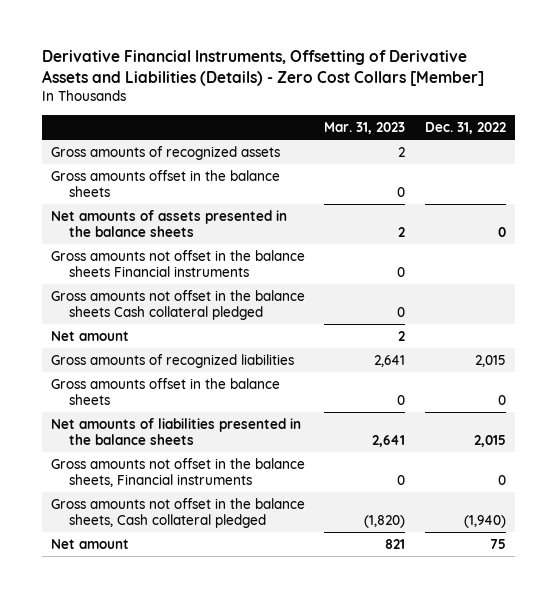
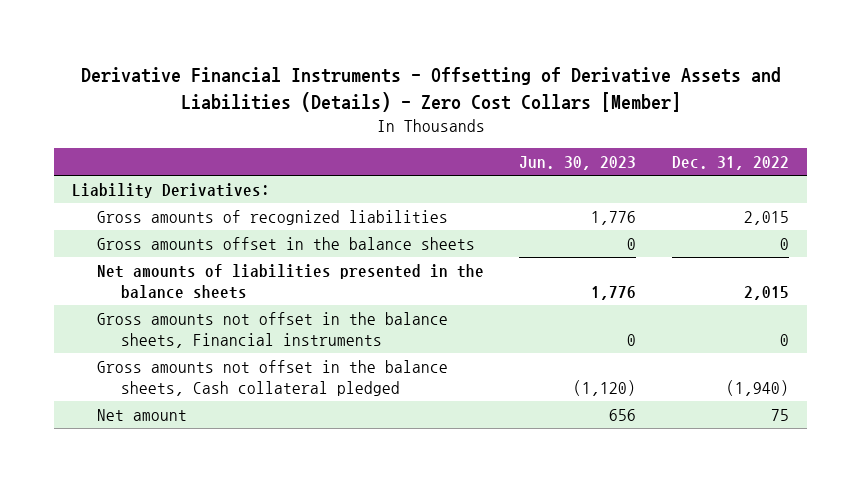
[41,50,484,87] Derivative Financial Instruments, Offsetting of Derivative Assets and Liabilities (Details) - Zero Cost Collars [Member] -> [80,66,781,112] Derivative Financial Instruments - Offsetting of Derivative Assets and Liabilities (Details) - Zero Cost Collars [Member]
[324,121,406,134] Mar. 31, 2023 -> none
none -> [519,156,637,171] Jun. 30, 2023
[51,145,281,160] Gross amounts of recognized assets -> none
[51,169,281,198] Gross amounts offset in the balance sheets -> none
[51,209,288,238] Net amounts of assets presented in the balance sheets -> none
[51,249,306,278] Gross amounts not offset in the balance sheets Financial instruments -> none
[51,289,306,321] Gross amounts not offset in the balance sheets Cash collateral pledged -> none
[51,330,130,341] Net amount -> none
none -> [72,183,271,199] Liability Derivatives:

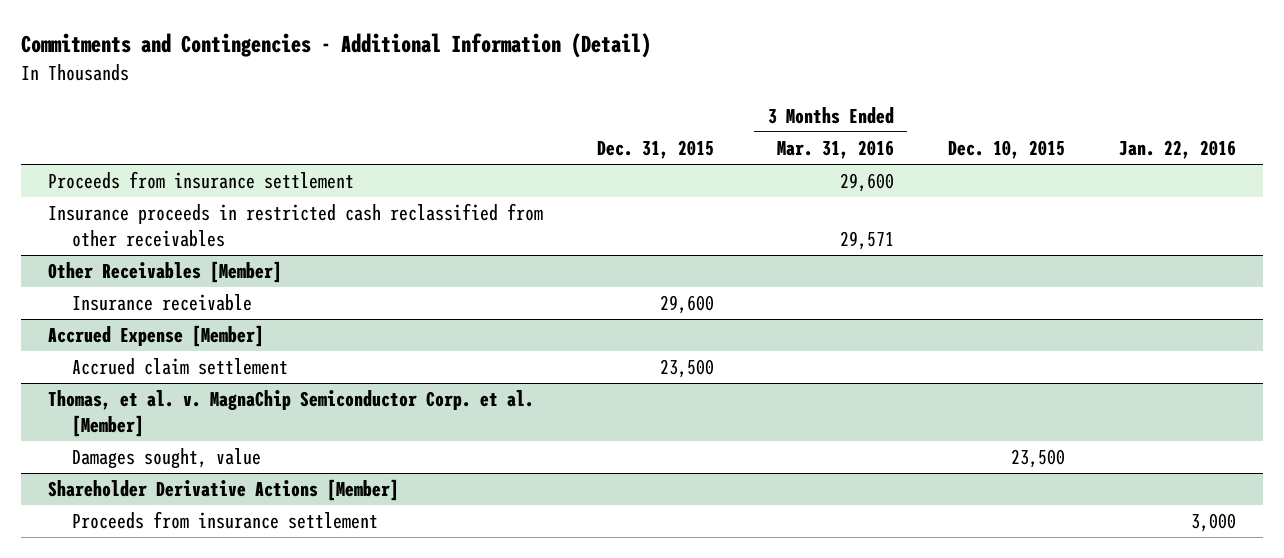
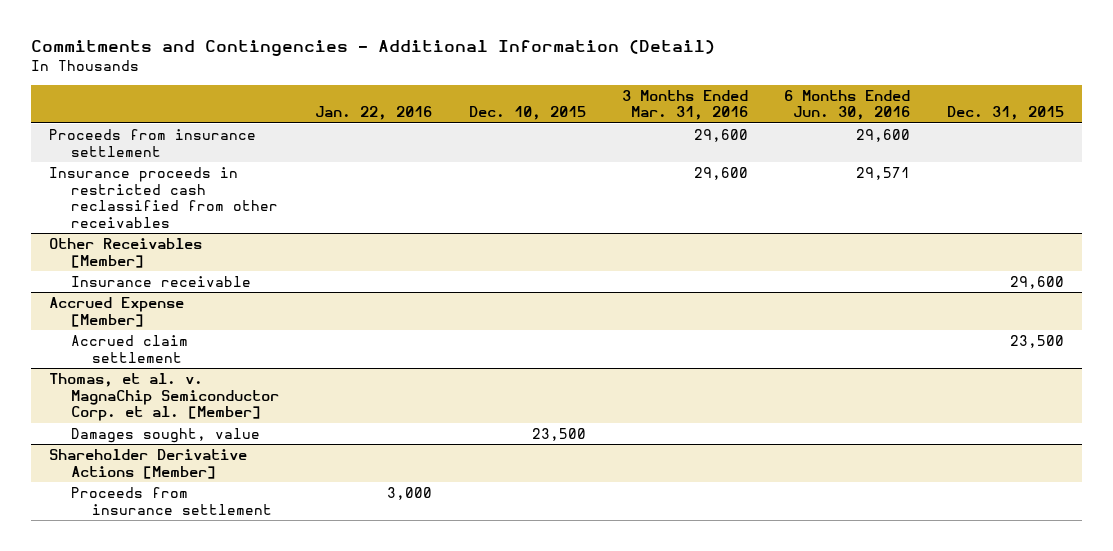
none -> [784,89,911,121] 6 Months Ended Jun. 30, 2016
[839,230,894,250] 29,571 -> [693,167,748,181] 29,600

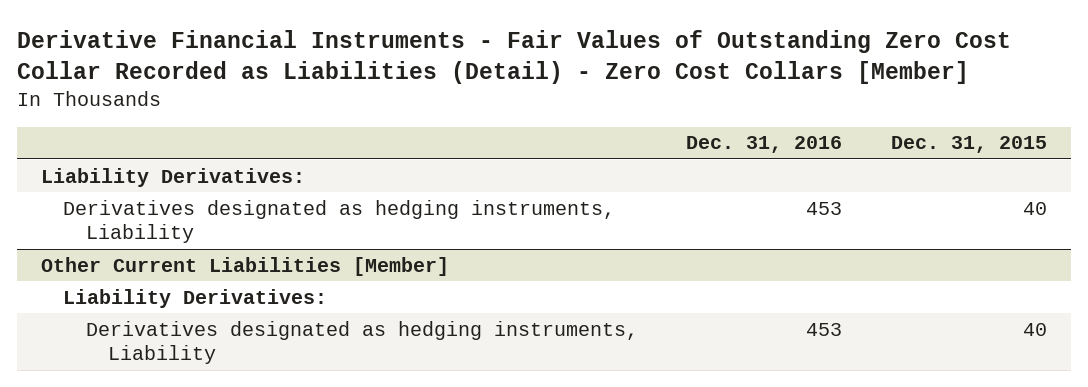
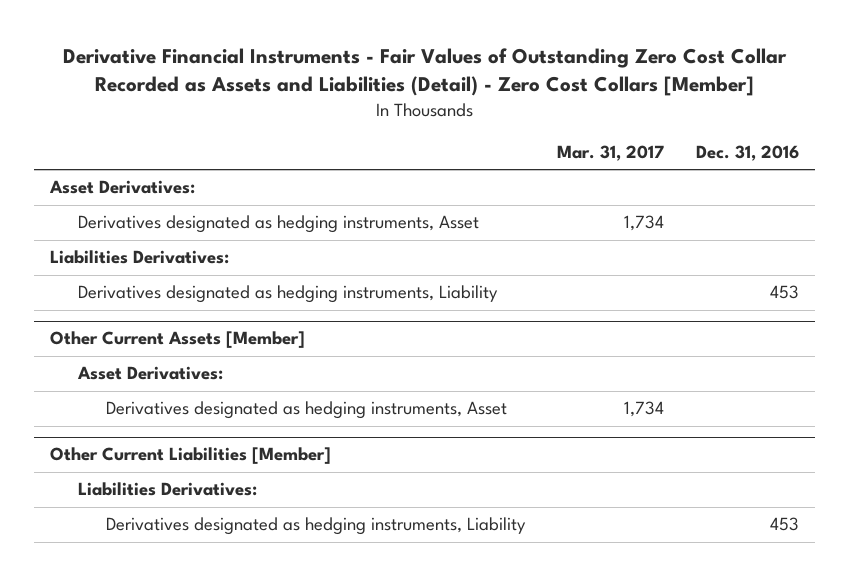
[16,30,1011,85] Derivative Financial Instruments - Fair Values of Outstanding Zero Cost Collar Recorded as Liabilities (Detail) - Zero Cost Collars [Member] -> [62,47,787,97] Derivative Financial Instruments - Fair Values of Outstanding Zero Cost Collar Recorded as Assets and Liabilities (Detail) - Zero Cost Collars [Member]
[891,136,1048,154] Dec. 31, 2015 -> none
none -> [557,144,665,161] Mar. 31, 2017
none -> [49,180,196,195] Asset Derivatives:
none -> [78,215,480,234] Derivatives designated as hedging instruments, Asset
[41,167,306,187] Liability Derivatives: -> [50,250,230,265] Liabilities Derivatives:
none -> [50,331,306,349] Other Current Assets [Member]
none -> [77,366,224,381] Asset Derivatives:
none -> [105,401,507,420] Derivatives designated as hedging instruments, Asset
[63,288,328,308] Liability Derivatives: -> [78,482,258,497] Liabilities Derivatives:

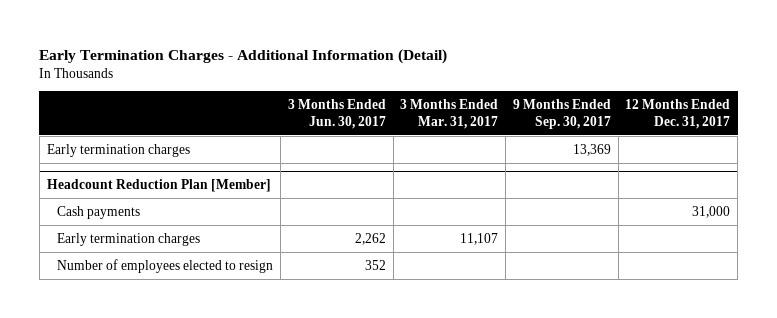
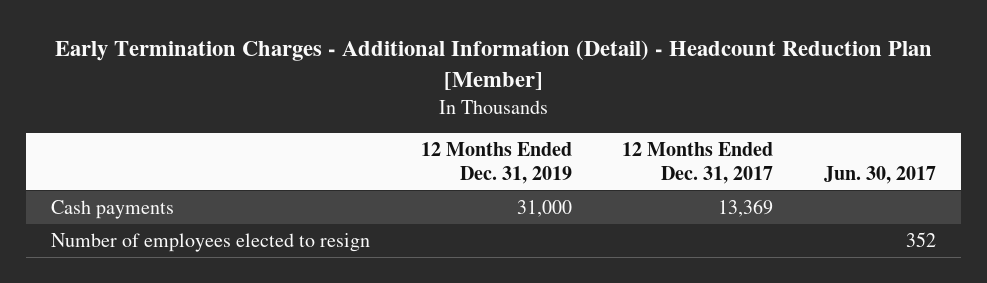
[39,49,448,65] Early Termination Charges - Additional Information (Detail) -> [54,40,932,90] Early Termination Charges - Additional Information (Detail) - Headcount Reduction Plan [Member]
[287,98,386,129] 3 Months Ended Jun. 30, 2017 -> none
[400,98,499,129] 3 Months Ended Mar. 31, 2017 -> none
[512,98,611,129] 9 Months Ended Sep. 30, 2017 -> none
none -> [420,142,572,184] 12 Months Ended Dec. 31, 2019
none -> [824,165,937,184] Jun. 30, 2017
[46,143,190,157] Early termination charges -> none
[46,178,271,192] Headcount Reduction Plan [Member] -> none
[57,205,141,219] Cash payments -> none
[57,232,201,246] Early termination charges -> none
[57,258,274,273] Number of employees elected to resign -> none
none -> [50,199,174,219] Cash payments
none -> [50,232,370,252] Number of employees elected to resign

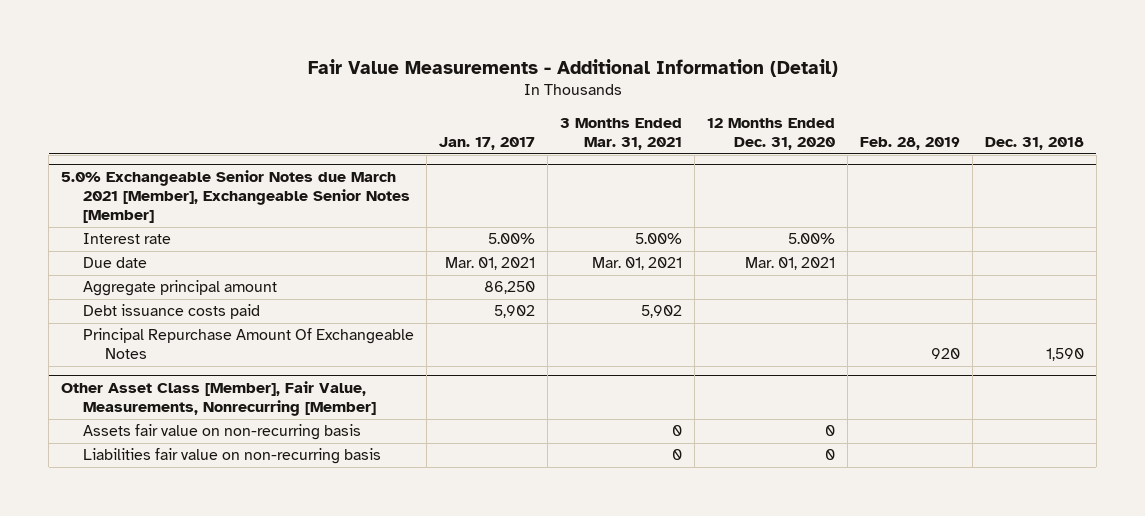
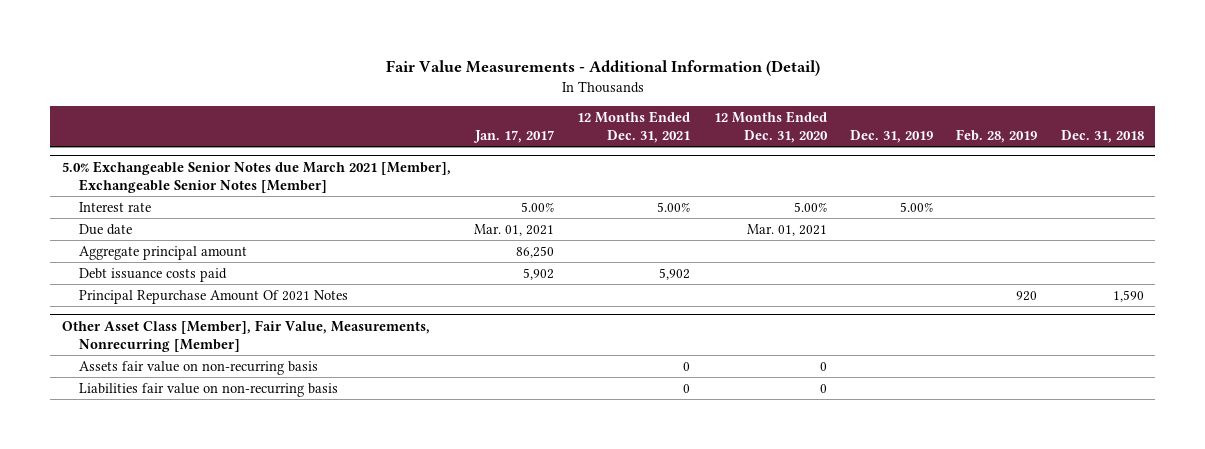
[559,118,682,151] 3 Months Ended Mar. 31, 2021 -> none
none -> [577,110,691,143] 12 Months Ended Dec. 31, 2021
none -> [850,129,934,143] Dec. 31, 2019
[82,328,414,360] Principal Repurchase Amount Of Exchangeable Notes -> [78,289,348,304] Principal Repurchase Amount Of 2021 Notes

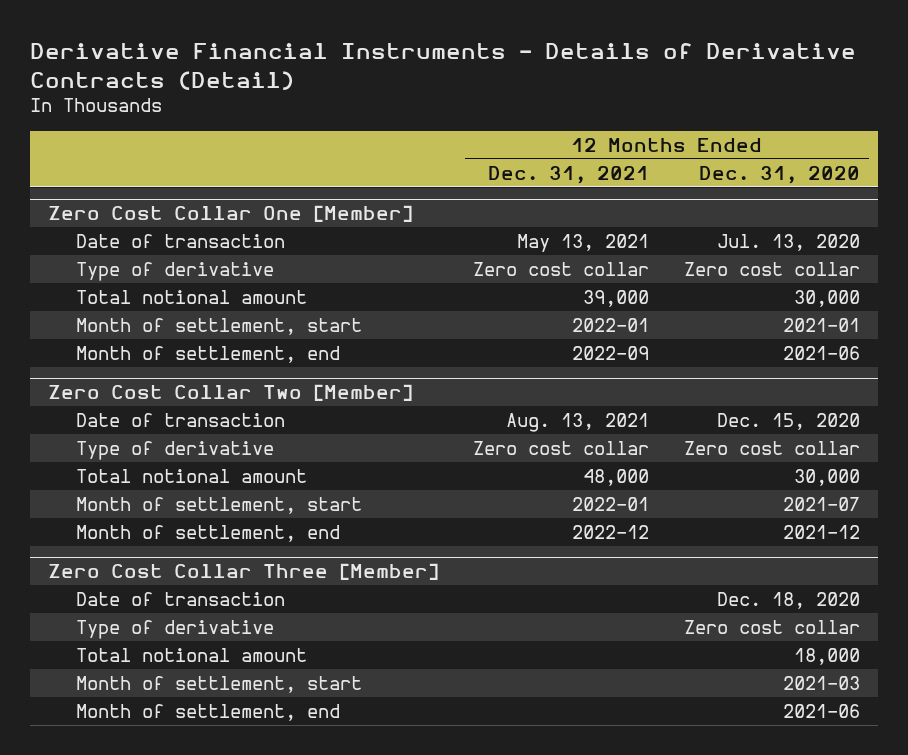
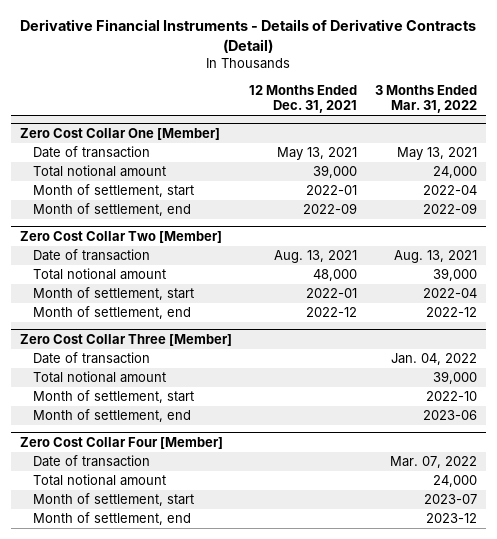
[699,165,861,184] Dec. 31, 2020 -> none
none -> [375,84,478,114] 3 Months Ended Mar. 31, 2022
[76,261,275,281] Type of derivative -> none
[76,440,275,460] Type of derivative -> none
[76,619,275,639] Type of derivative -> none
none -> [19,436,223,449] Zero Cost Collar Four [Member]
none -> [32,455,150,468] Date of transaction
none -> [32,474,166,487] Total notional amount
none -> [32,493,194,507] Month of settlement, start
none -> [32,512,191,526] Month of settlement, end

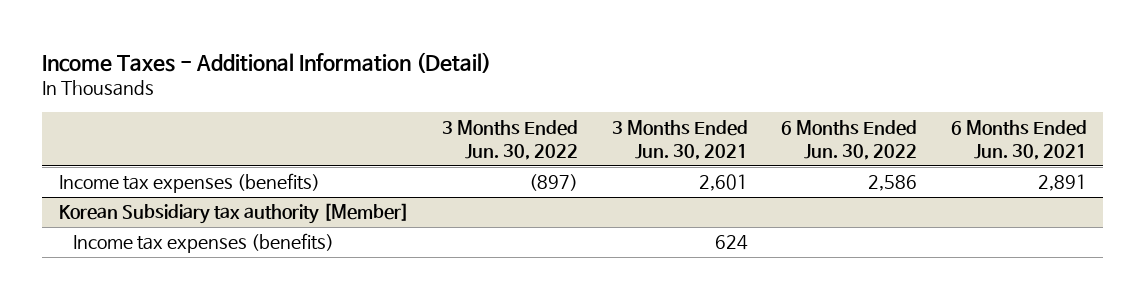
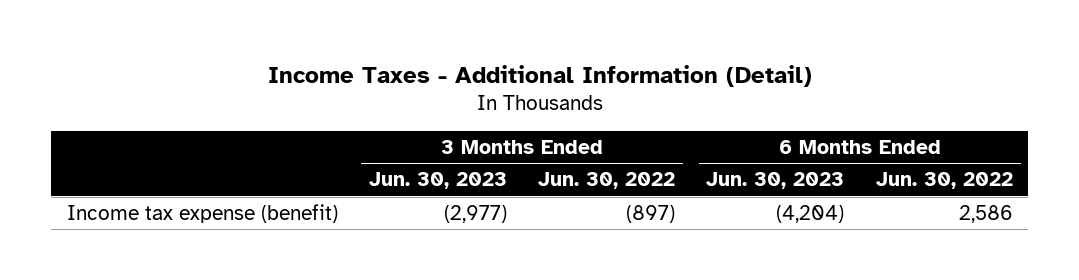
[611,119,748,161] 3 Months Ended Jun. 30, 2021 -> none
[950,119,1087,161] 6 Months Ended Jun. 30, 2021 -> none
none -> [368,172,507,190] Jun. 30, 2023
none -> [706,172,845,190] Jun. 30, 2023
[58,203,409,225] Korean Subsidiary tax authority [Member] -> none
[73,233,335,254] Income tax expenses (benefits) -> none
[58,173,320,194] Income tax expenses (benefits) -> [66,204,338,224] Income tax expense (benefit)

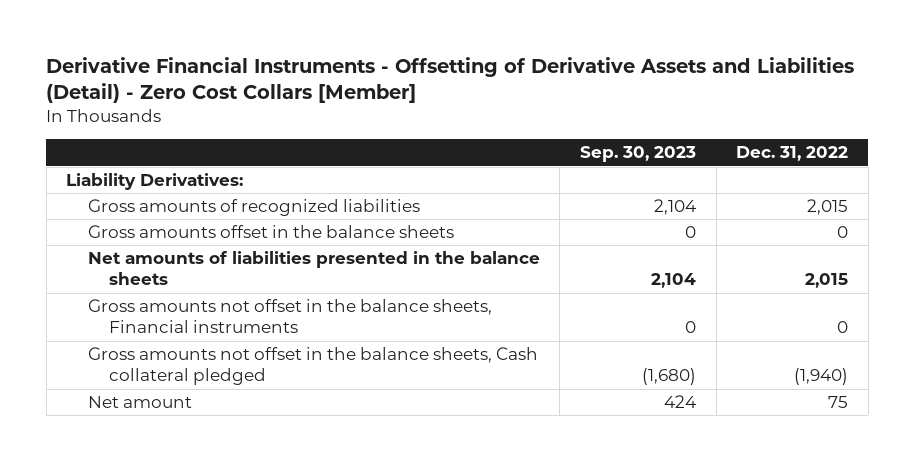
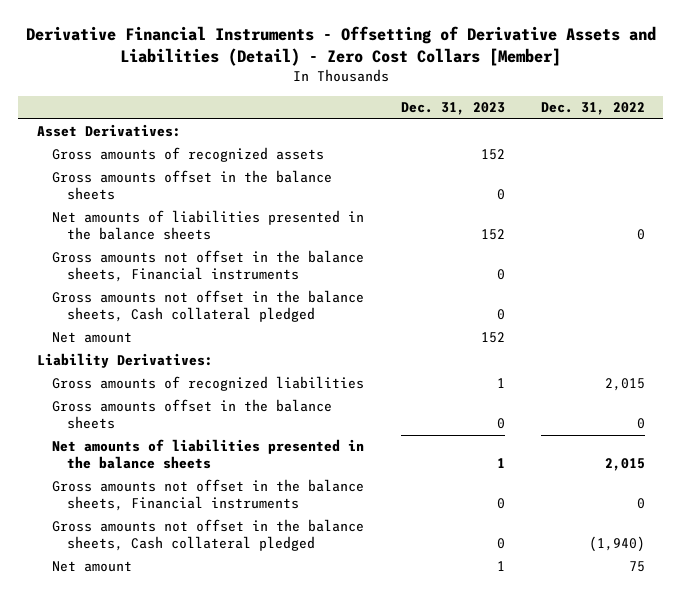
[580,146,697,163] Sep. 30, 2023 -> none
none -> [400,102,505,116] Dec. 31, 2023
none -> [36,124,181,138] Asset Derivatives:
none -> [51,147,324,163] Gross amounts of recognized assets
none -> [51,170,332,201] Gross amounts offset in the balance sheets
none -> [51,210,364,241] Net amounts of liabilities presented in the balance sheets
none -> [51,250,364,283] Gross amounts not offset in the balance sheets, Financial instruments
none -> [51,290,364,323] Gross amounts not offset in the balance sheets, Cash collateral pledged
none -> [51,332,132,344] Net amount

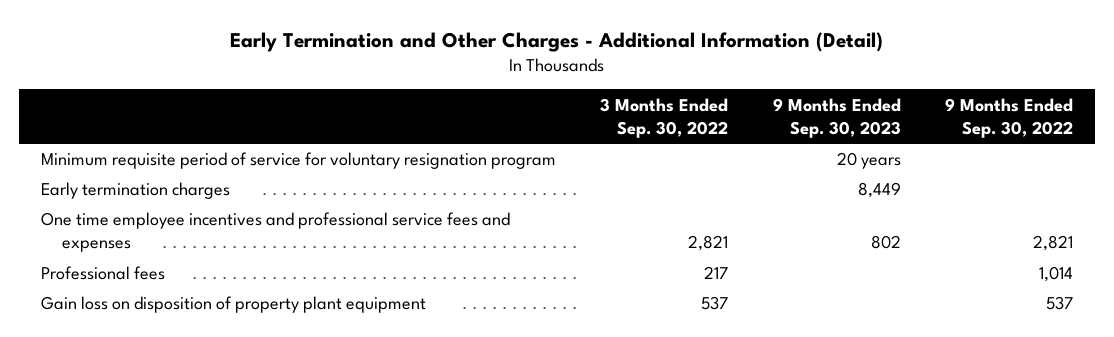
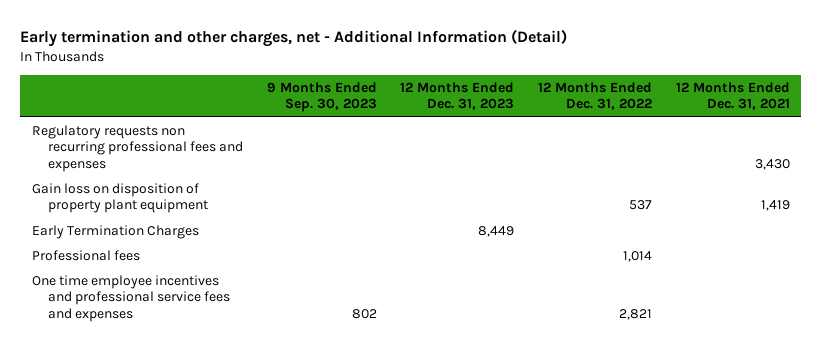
[230,31,884,52] Early Termination and Other Charges - Additional Information (Detail) -> [19,28,567,47] Early termination and other charges, net - Additional Information (Detail)
[600,97,729,138] 3 Months Ended Sep. 30, 2022 -> none
[945,97,1074,138] 9 Months Ended Sep. 30, 2022 -> none
none -> [400,81,515,111] 12 Months Ended Dec. 31, 2023
none -> [538,81,653,111] 12 Months Ended Dec. 31, 2022
none -> [675,81,790,111] 12 Months Ended Dec. 31, 2021
[41,152,557,170] Minimum requisite period of service for voluntary resignation program -> none
[41,182,231,200] Early termination charges -> none
none -> [31,125,244,172] Regulatory requests non recurring professional fees and expenses
none -> [31,225,199,240] Early Termination Charges
[41,266,166,281] Professional fees -> [31,250,140,262] Professional fees
[41,212,511,253] One time employee incentives and professional service fees and expenses -> [31,275,231,322] One time employee incentives and professional service fees and expenses

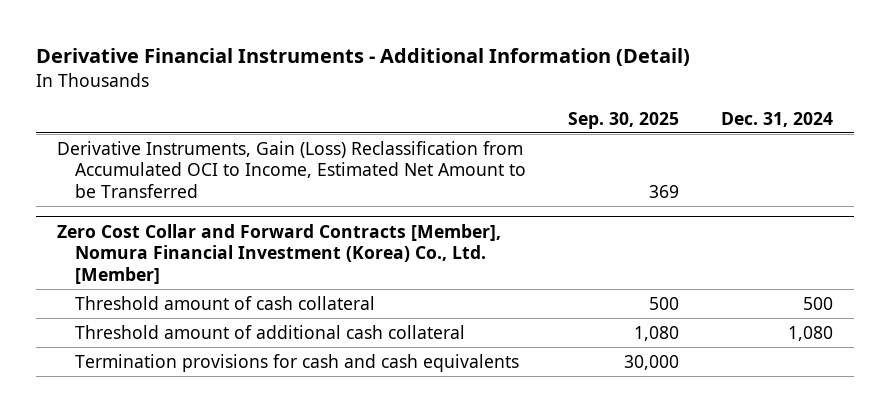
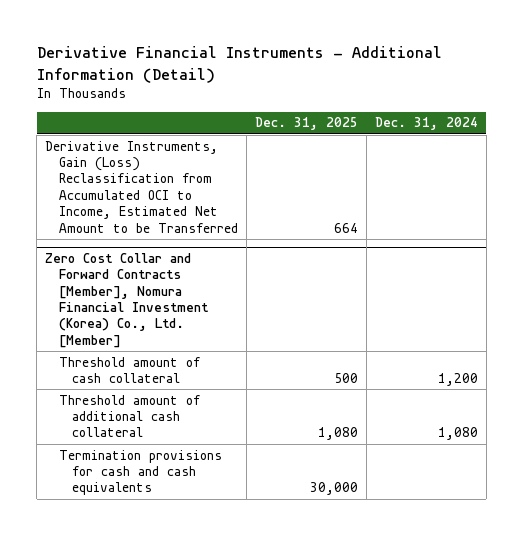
[567,111,679,129] Sep. 30, 2025 -> none
none -> [254,117,358,131] Dec. 31, 2025
[802,296,833,310] 500 -> [437,373,478,387] 1,200

